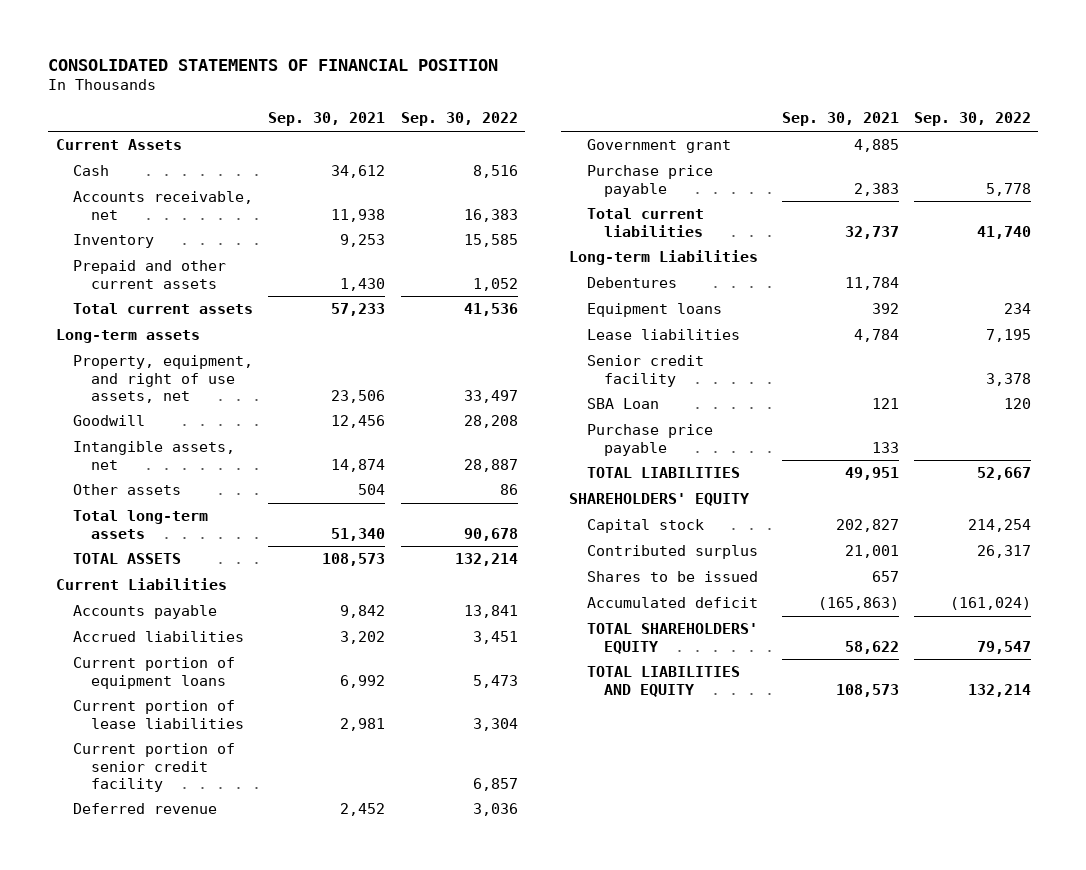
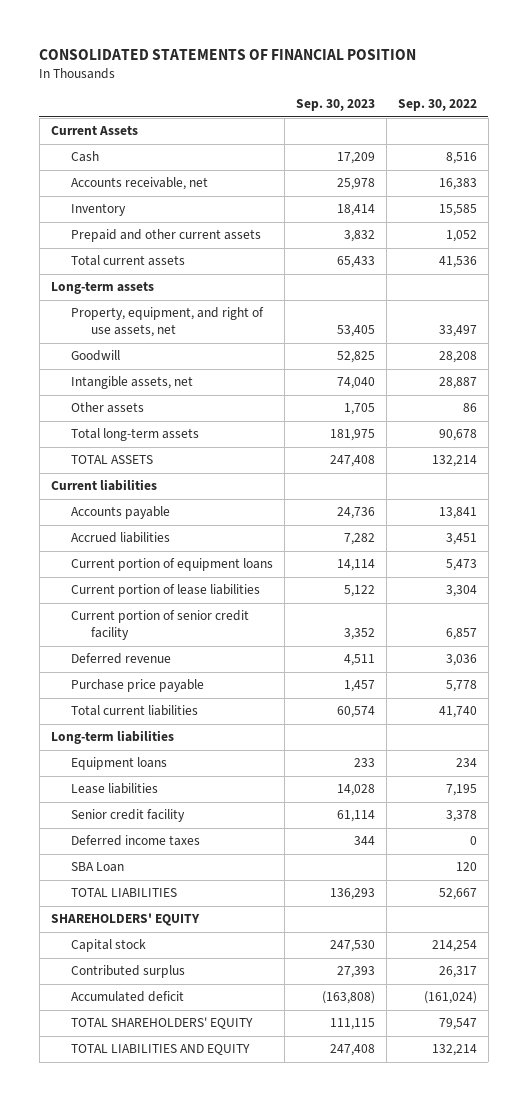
[268,112,386,127] Sep. 30, 2021 -> none
none -> [295,99,375,112] Sep. 30, 2023
[55,578,227,591] Current Liabilities -> [50,479,157,492] Current liabilities
[586,139,731,154] Government grant -> none
[586,277,677,289] Debentures -> none
[568,250,758,266] Long-term Liabilities -> [50,730,174,745] Long-term liabilities
none -> [70,835,200,847] Deferred income taxes
[586,424,713,456] Purchase price payable -> none
[586,571,758,583] Shares to be issued -> none

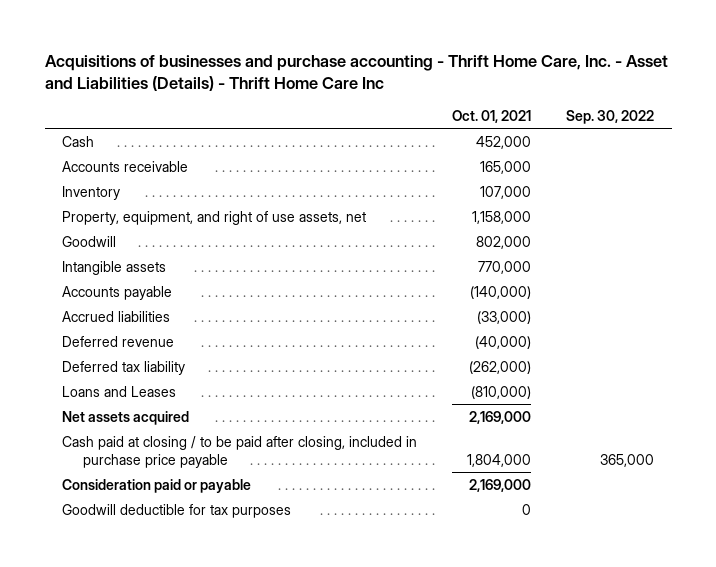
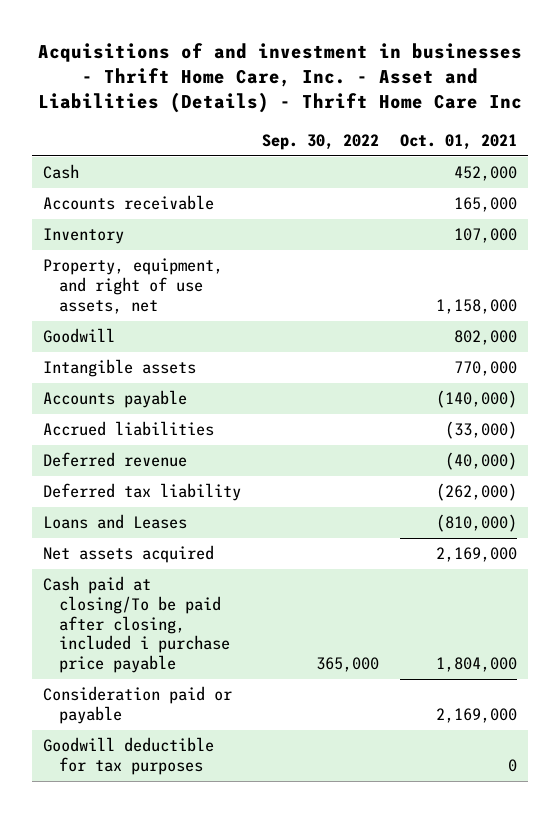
[44,54,668,91] Acquisitions of businesses and purchase accounting - Thrift Home Care, Inc. - Asset and Liabilities (Details) - Thrift Home Care Inc -> [38,42,523,114] Acquisitions of and investment in businesses - Thrift Home Care, Inc. - Asset and Liabilities (Details) - Thrift Home Care Inc
[62,435,418,468] Cash paid at closing / to be paid after closing, included in purchase price payable -> [43,576,231,674] Cash paid at closing/To be paid after closing, included i purchase price payable

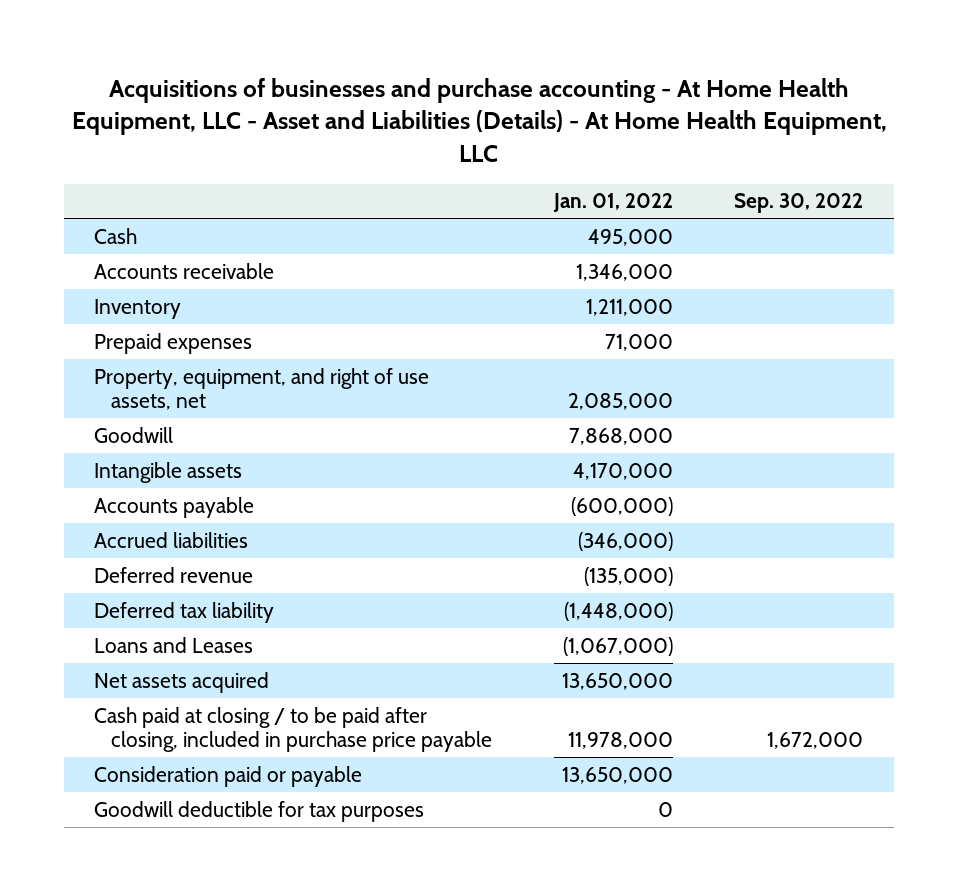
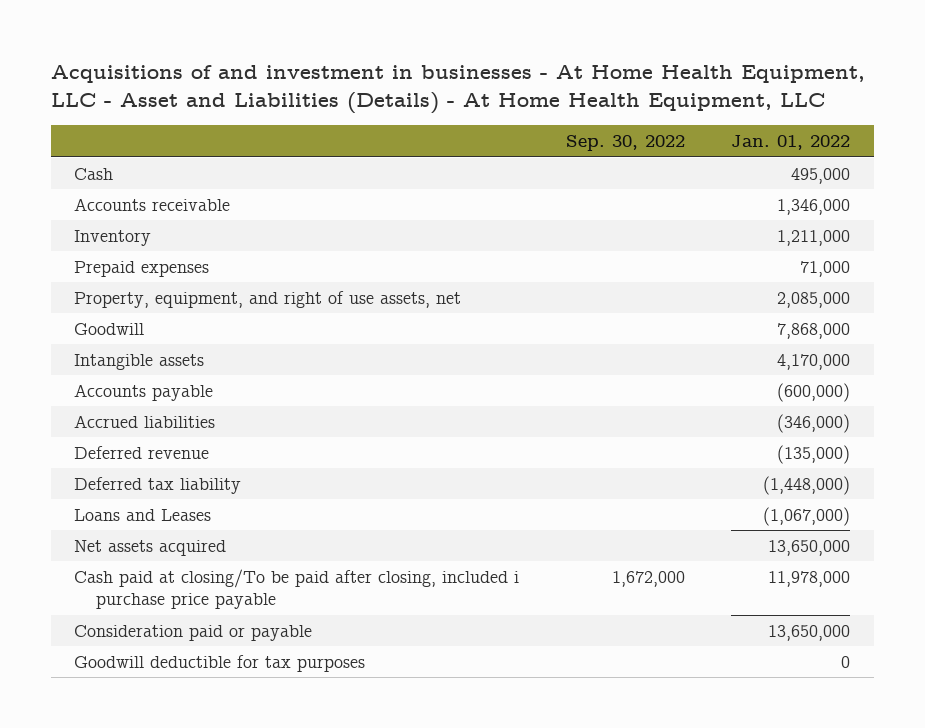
[71,77,887,163] Acquisitions of businesses and purchase accounting - At Home Health Equipment, LLC - Asset and Liabilities (Details) - At Home Health Equipment, LLC -> [51,65,866,115] Acquisitions of and investment in businesses - At Home Health Equipment, LLC - Asset and Liabilities (Details) - At Home Health Equipment, LLC
[94,706,493,753] Cash paid at closing / to be paid after closing, included in purchase price payable -> [74,568,520,610] Cash paid at closing/To be paid after closing, included i purchase price payable

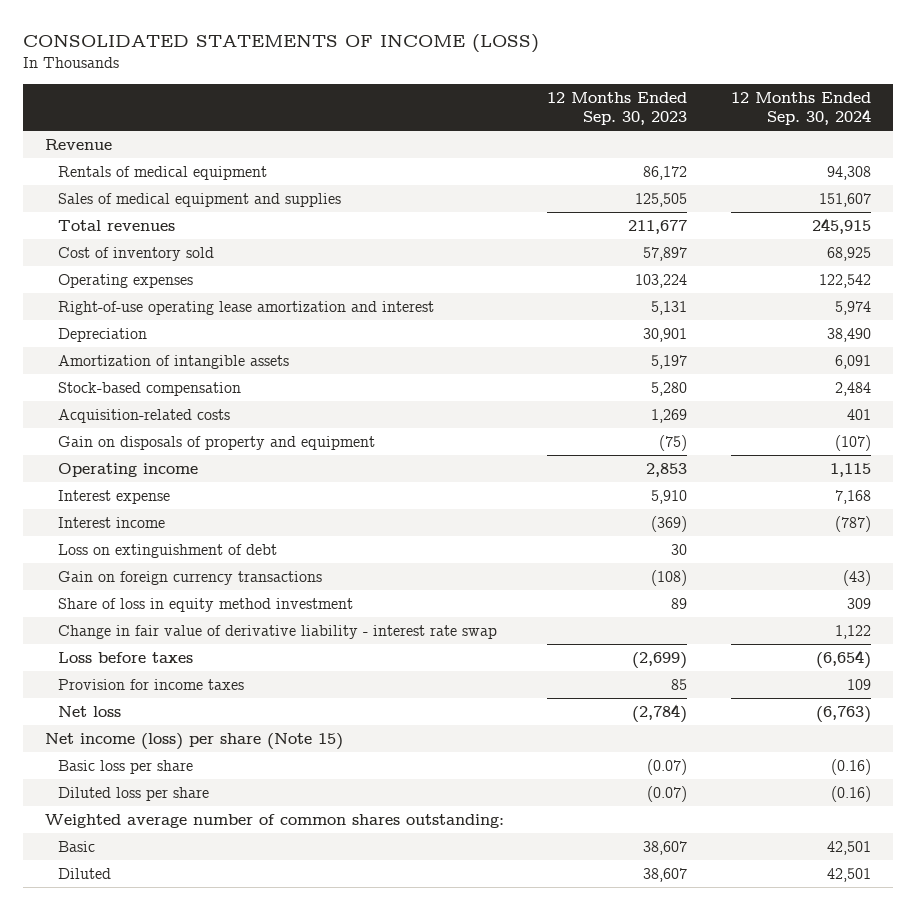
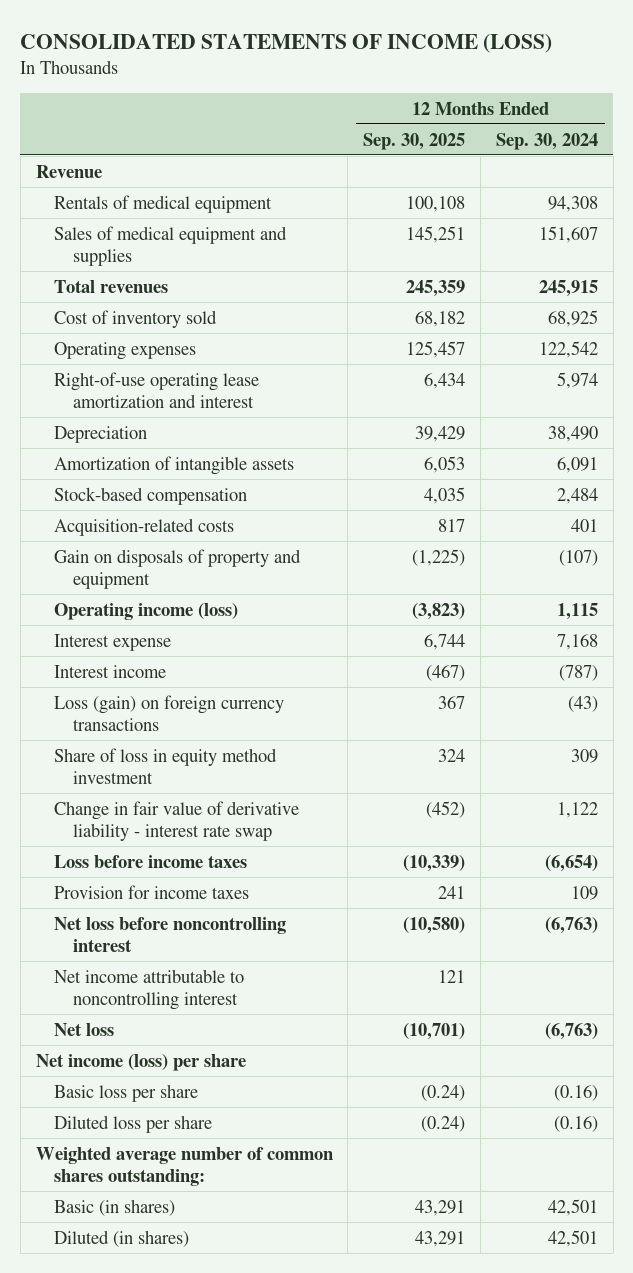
[547,91,688,126] 12 Months Ended Sep. 30, 2023 -> none
none -> [363,132,466,150] Sep. 30, 2025
[58,463,199,478] Operating income -> [54,602,239,620] Operating income (loss)
[58,544,278,559] Loss on extinguishment of debt -> none
[58,571,323,586] Gain on foreign currency transactions -> [54,694,285,731] Loss (gain) on foreign currency transactions
[58,652,194,664] Loss before taxes -> [54,854,248,868] Loss before income taxes
none -> [54,916,287,952] Net loss before noncontrolling interest
none -> [54,968,245,1010] Net income attributable to noncontrolling interest
[44,733,343,751] Net income (loss) per share (Note 15) -> [35,1053,246,1071] Net income (loss) per share
[58,841,96,853] Basic -> [54,1198,176,1216] Basic (in shares)
[58,868,112,880] Diluted -> [54,1229,190,1247] Diluted (in shares)

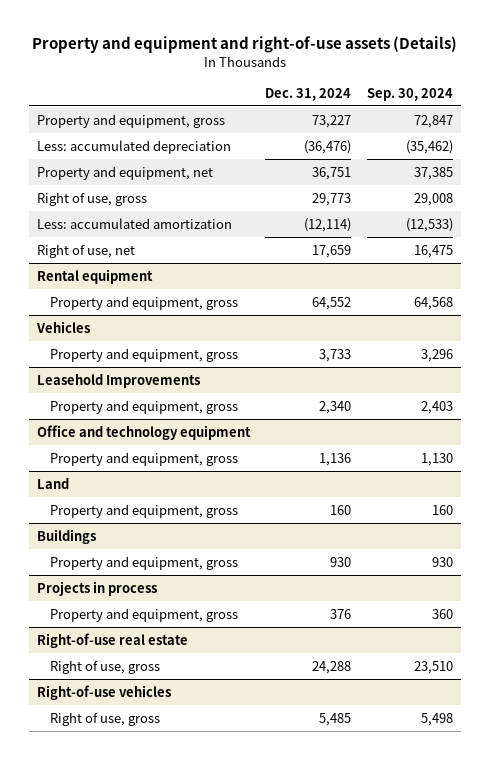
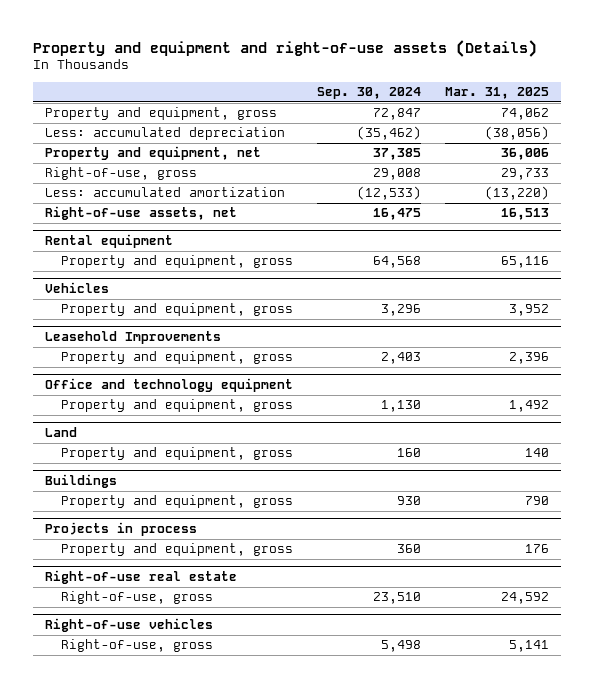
[265,87,352,101] Dec. 31, 2024 -> none
none -> [444,86,549,99] Mar. 31, 2025
[36,191,147,206] Right of use, gross -> [45,167,198,181] Right-of-use, gross
[36,243,135,258] Right of use, net -> [45,206,238,221] Right-of-use assets, net
[49,659,160,674] Right of use, gross -> [60,591,213,605] Right-of-use, gross
[49,711,160,726] Right of use, gross -> [60,639,213,653] Right-of-use, gross

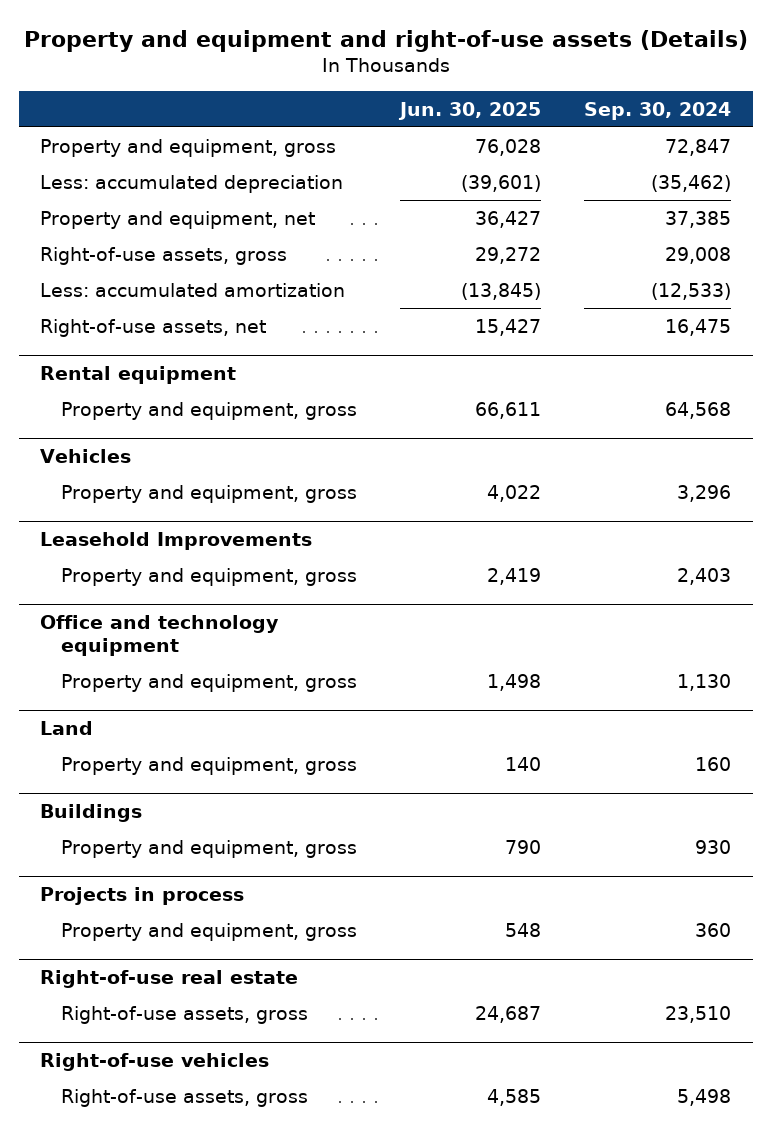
[444,86,549,99] Mar. 31, 2025 -> none
none -> [398,101,542,120] Jun. 30, 2025
[45,167,198,181] Right-of-use, gross -> [40,246,288,265] Right-of-use assets, gross
[60,591,213,605] Right-of-use, gross -> [61,1005,309,1024] Right-of-use assets, gross
[60,639,213,653] Right-of-use, gross -> [61,1088,309,1107] Right-of-use assets, gross

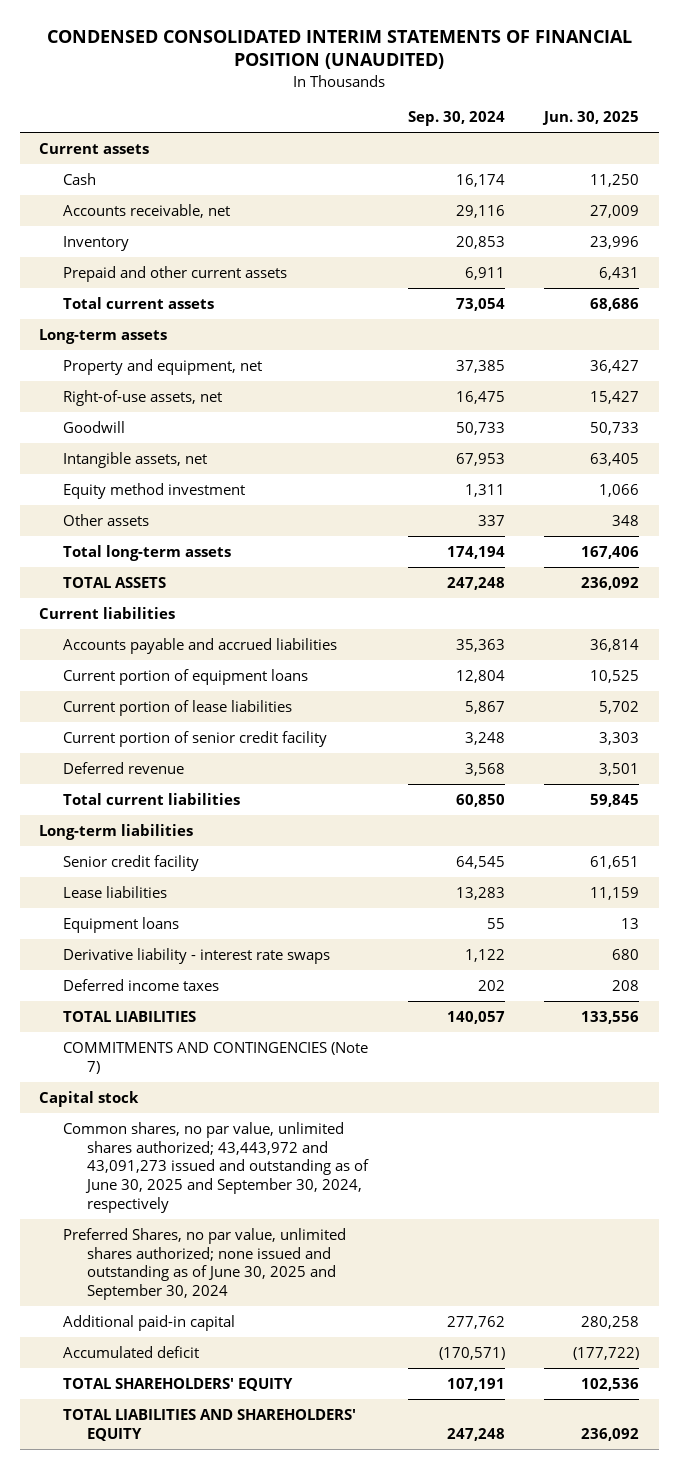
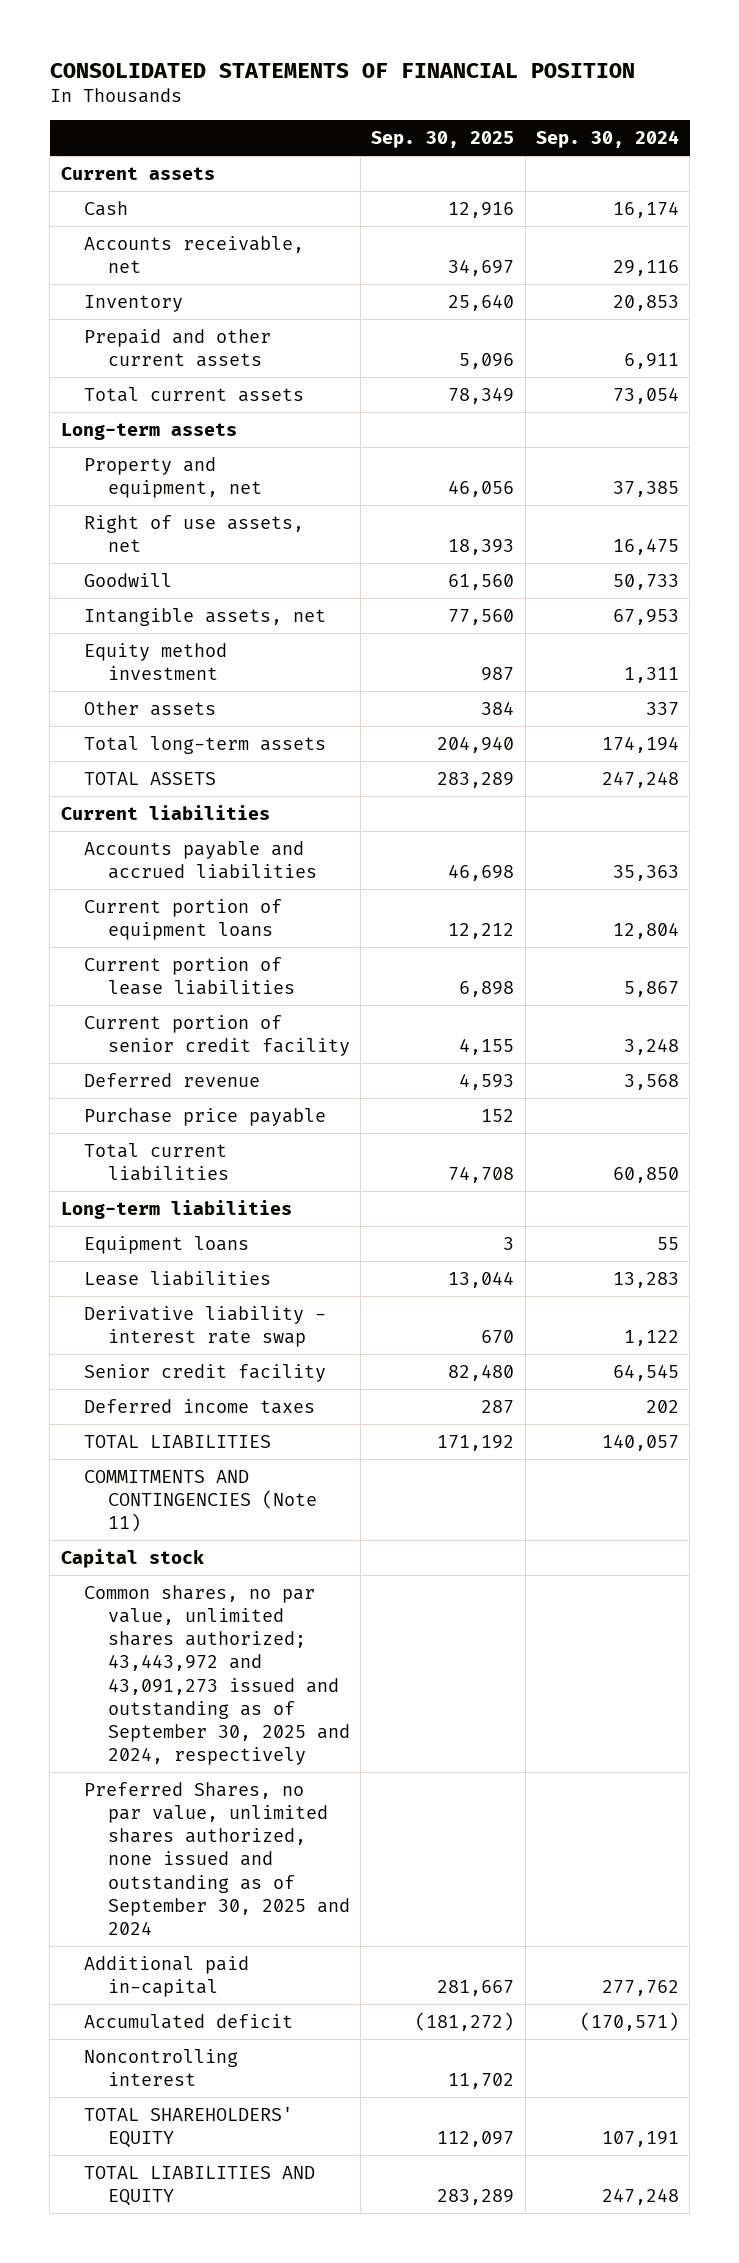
[47,29,633,70] CONDENSED CONSOLIDATED INTERIM STATEMENTS OF FINANCIAL POSITION (UNAUDITED) -> [49,62,635,78] CONSOLIDATED STATEMENTS OF FINANCIAL POSITION
[542,111,640,126] Jun. 30, 2025 -> none
none -> [371,131,515,149] Sep. 30, 2025
[63,389,223,406] Right-of-use assets, net -> [84,514,305,553] Right of use assets, net
none -> [84,1107,327,1126] Purchase price payable
[63,885,168,898] Lease liabilities -> [84,1270,272,1286] Lease liabilities
[63,947,331,964] Derivative liability - interest rate swaps -> [84,1305,327,1348] Derivative liability - interest rate swap
[63,854,200,871] Senior credit facility -> [84,1363,327,1382] Senior credit facility
[63,1041,369,1074] COMMITMENTS AND CONTINGENCIES (Note 7) -> [84,1469,317,1533] COMMITMENTS AND CONTINGENCIES (Note 11)
[63,1121,369,1213] Common shares, no par value, unlimited shares authorized; 43,443,972 and 43,091,273 issued and outstanding as of June 30, 2025 and September 30, 2024, respectively -> [84,1584,350,1766] Common shares, no par value, unlimited shares authorized; 43,443,972 and 43,091,273 issued and outstanding as of September 30, 2025 and 2024, respectively
[63,1227,347,1301] Preferred Shares, no par value, unlimited shares authorized; none issued and outstanding as of June 30, 2025 and September 30, 2024 -> [84,1781,350,1936] Preferred Shares, no par value, unlimited shares authorized, none issued and outstanding as of September 30, 2025 and 2024
[63,1314,236,1331] Additional paid-in capital -> [84,1955,250,1998] Additional paid in-capital
none -> [84,2048,239,2087] Noncontrolling interest
[63,1408,357,1441] TOTAL LIABILITIES AND SHAREHOLDERS' EQUITY -> [84,2165,316,2207] TOTAL LIABILITIES AND EQUITY

